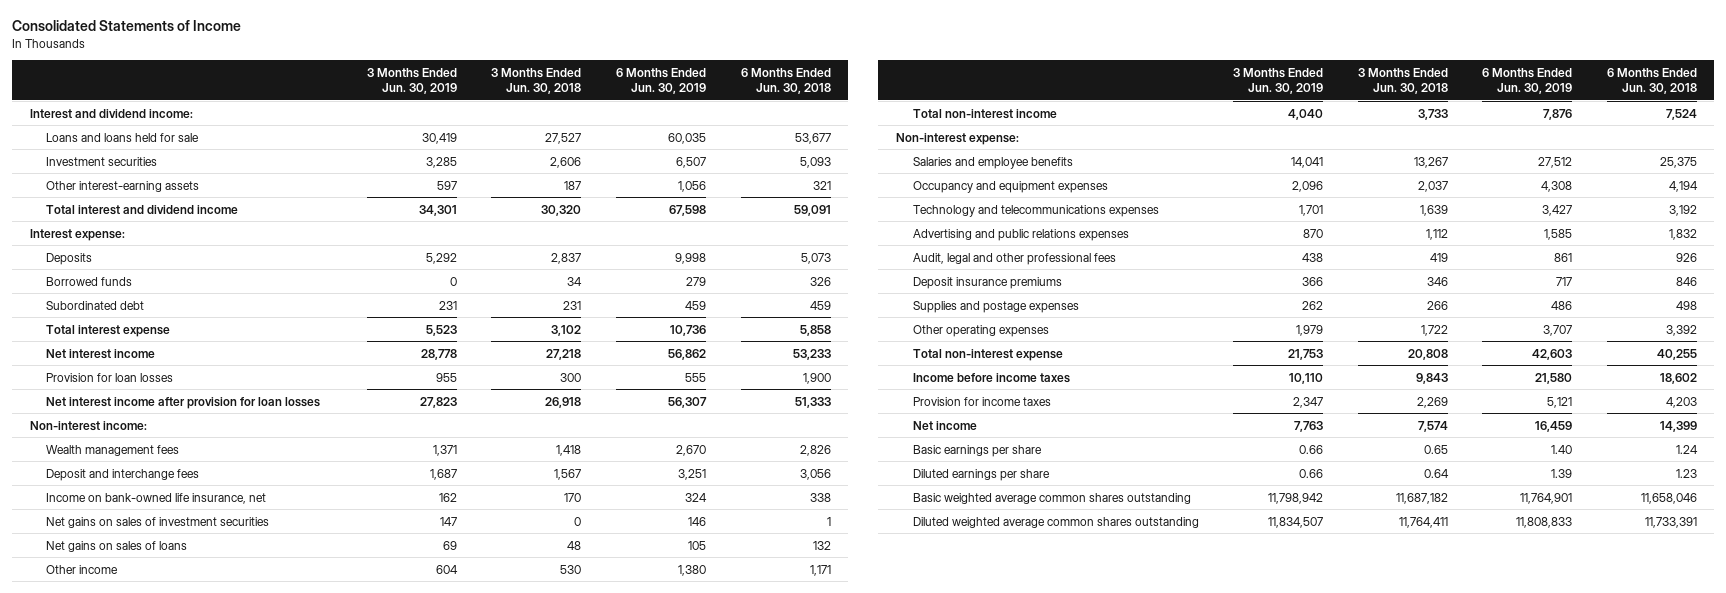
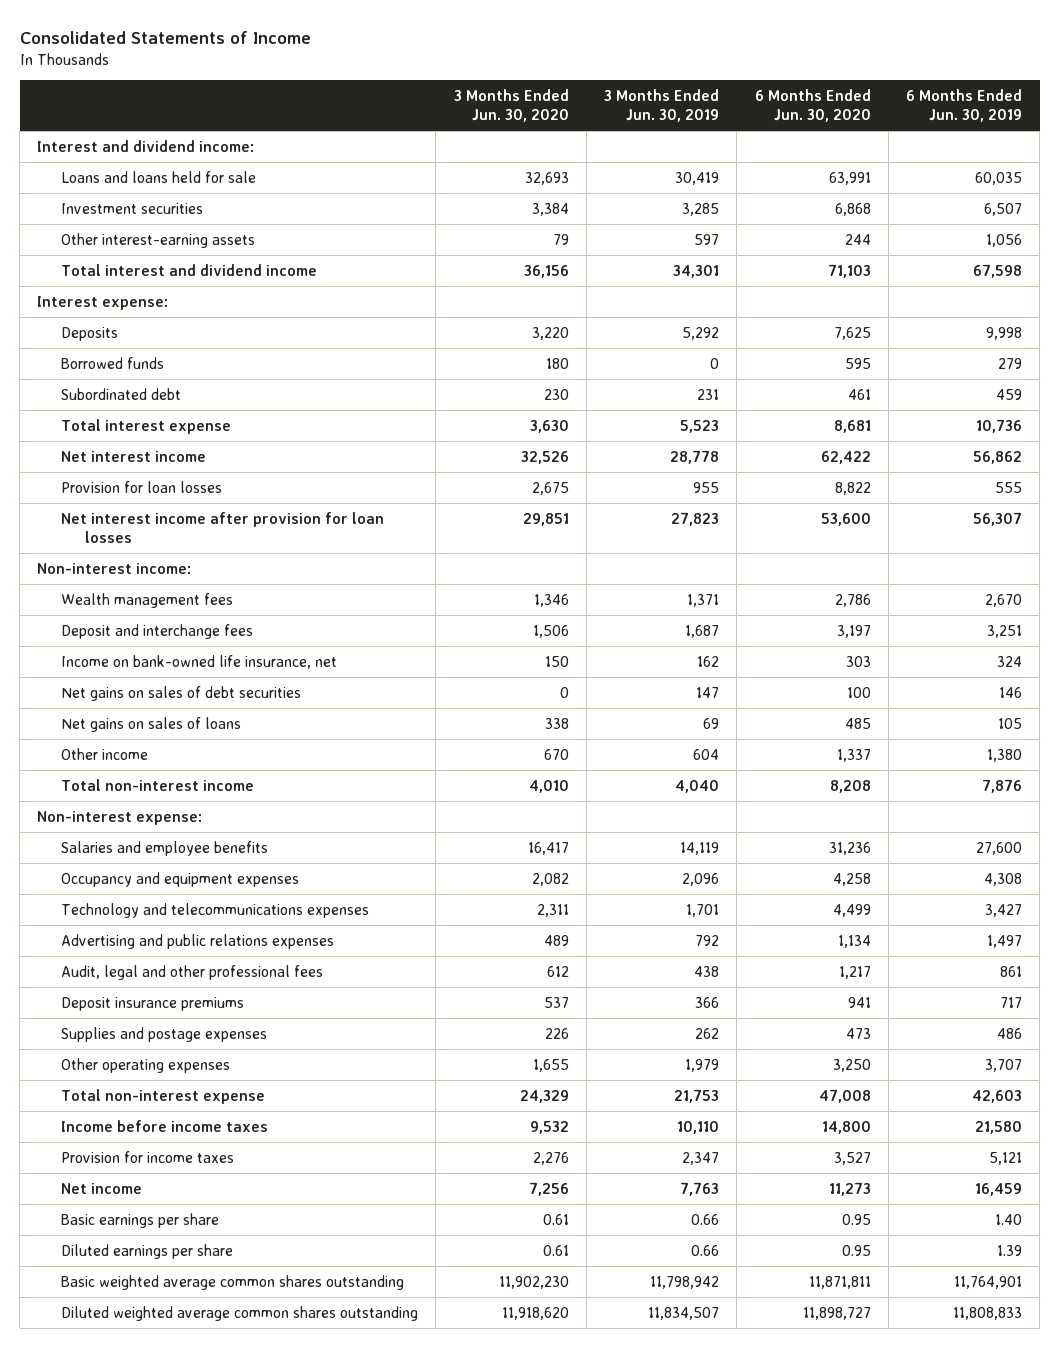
[491,67,582,95] 3 Months Ended Jun. 30, 2018 -> none
[740,67,831,95] 6 Months Ended Jun. 30, 2018 -> none
none -> [453,89,569,123] 3 Months Ended Jun. 30, 2020
none -> [754,89,871,123] 6 Months Ended Jun. 30, 2020
[46,516,270,528] Net gains on sales of investment securities -> [61,685,302,701] Net gains on sales of debt securities
[1291,156,1324,168] 14,041 -> [680,841,720,855] 14,119
[1538,156,1573,168] 27,512 -> [976,841,1023,855] 27,600
[1303,228,1324,238] 870 -> [695,934,720,946] 792
[1544,228,1573,240] 1,585 -> [987,934,1023,948] 1,497

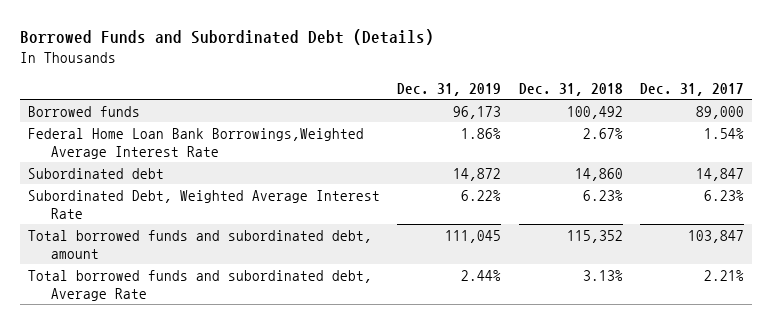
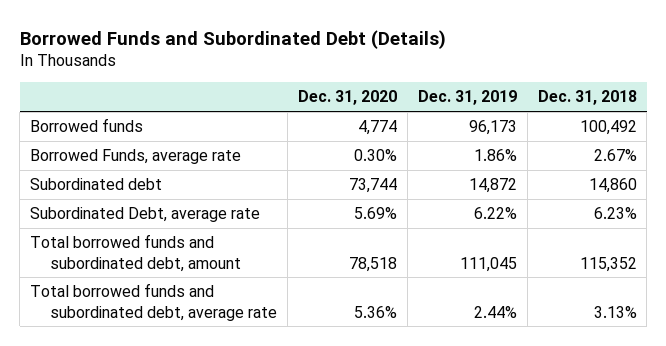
[639,82,744,96] Dec. 31, 2017 -> none
none -> [298,90,398,106] Dec. 31, 2020
[28,127,365,159] Federal Home Loan Bank Borrowings,Weighted Average Interest Rate -> [29,149,241,165] Borrowed Funds, average rate
[28,189,381,219] Subordinated Debt, Weighted Average Interest Rate -> [29,207,260,223] Subordinated Debt, average rate
[28,269,373,301] Total borrowed funds and subordinated debt, Average Rate -> [29,283,278,321] Total borrowed funds and subordinated debt, average rate

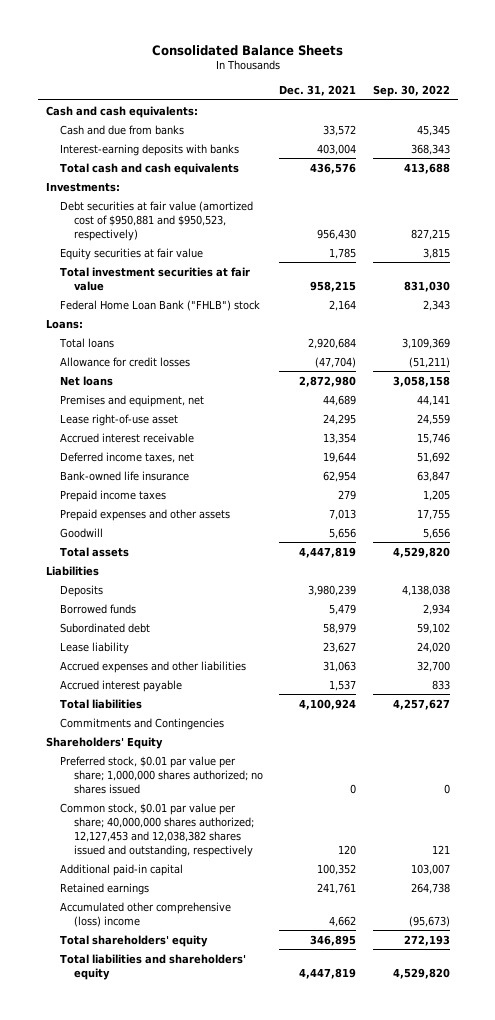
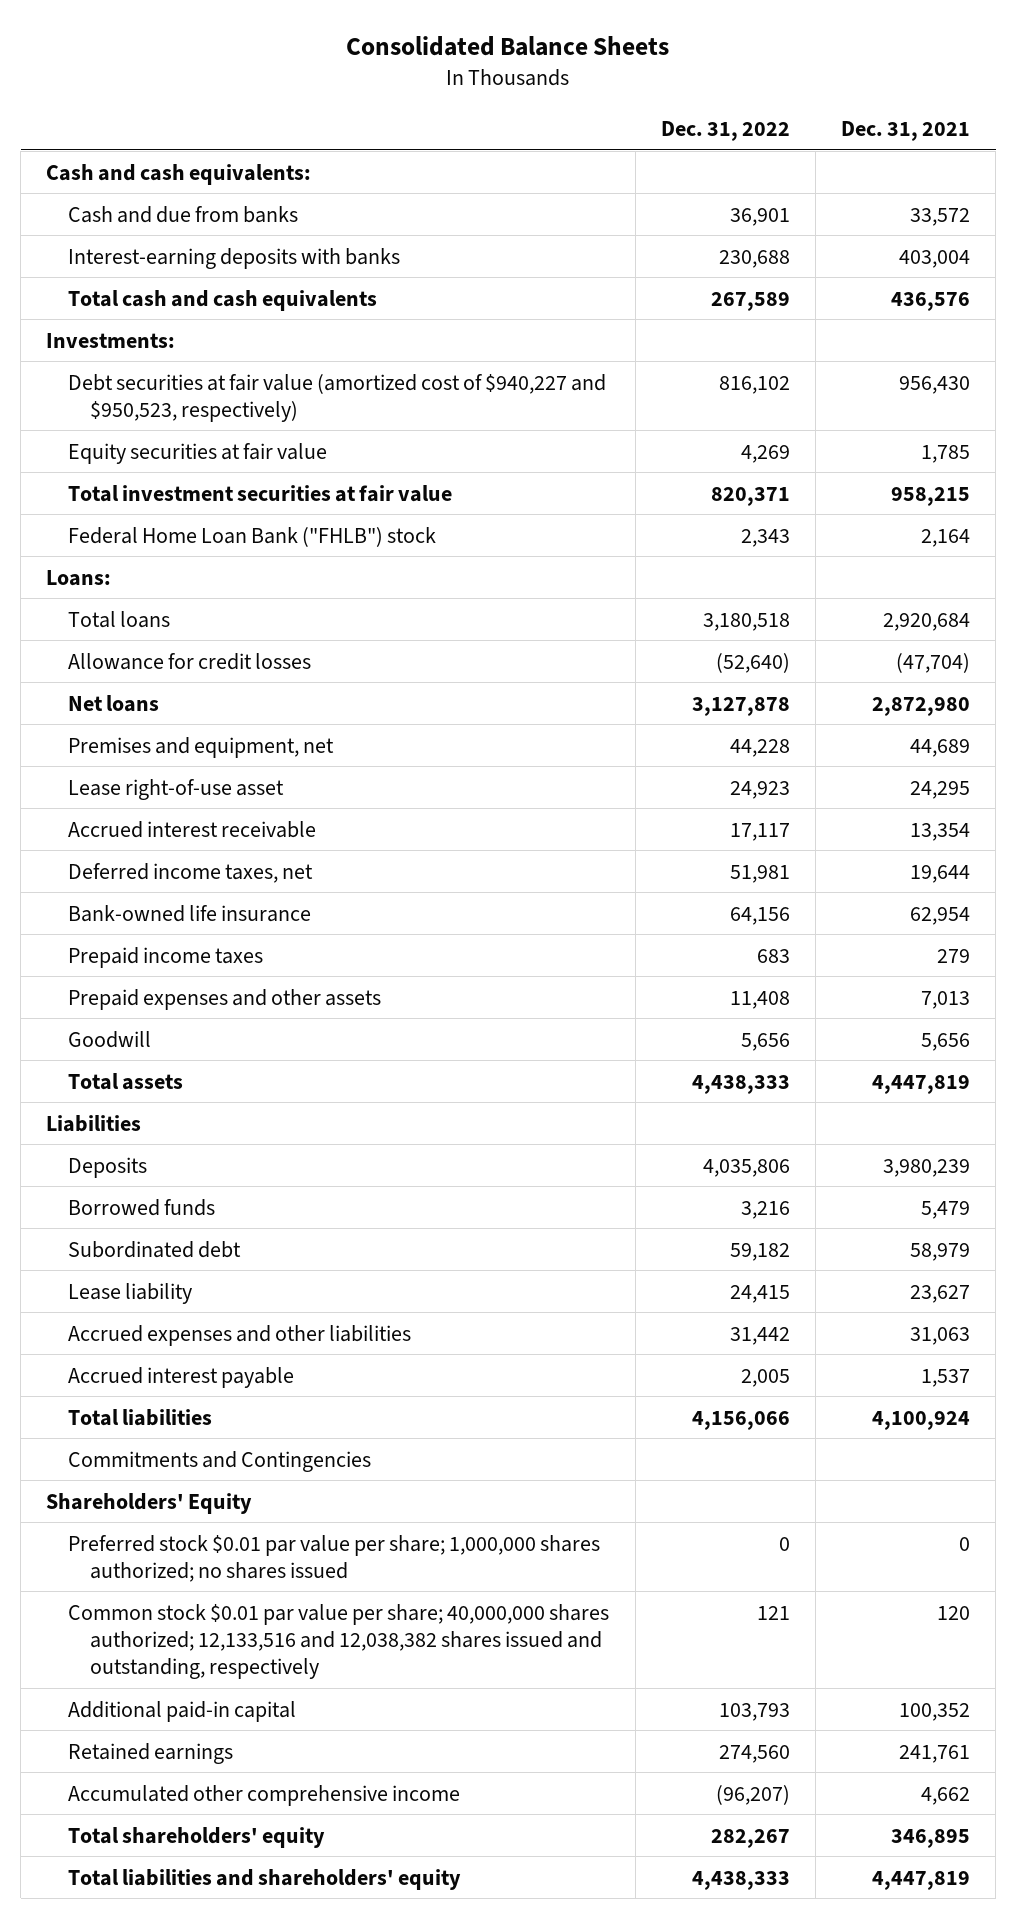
[372,84,450,97] Sep. 30, 2022 -> none
none -> [660,120,790,141] Dec. 31, 2022
[59,200,253,241] Debt securities at fair value (amortized cost of $950,881 and $950,523, respectively) -> [68,373,607,422] Debt securities at fair value (amortized cost of $940,227 and $950,523, respectively)
[59,755,264,794] Preferred stock, $0.01 par value per share; 1,000,000 shares authorized; no shares issued -> [68,1534,601,1582] Preferred stock $0.01 par value per share; 1,000,000 shares authorized; no shares issued
[59,802,255,857] Common stock, $0.01 par value per share; 40,000,000 shares authorized; 12,127,453 and 12,038,382 shares issued and outstanding, respectively -> [68,1603,610,1679] Common stock $0.01 par value per share; 40,000,000 shares authorized; 12,133,516 and 12,038,382 shares issued and outstanding, respectively
[59,901,231,927] Accumulated other comprehensive (loss) income -> [68,1784,461,1806] Accumulated other comprehensive income

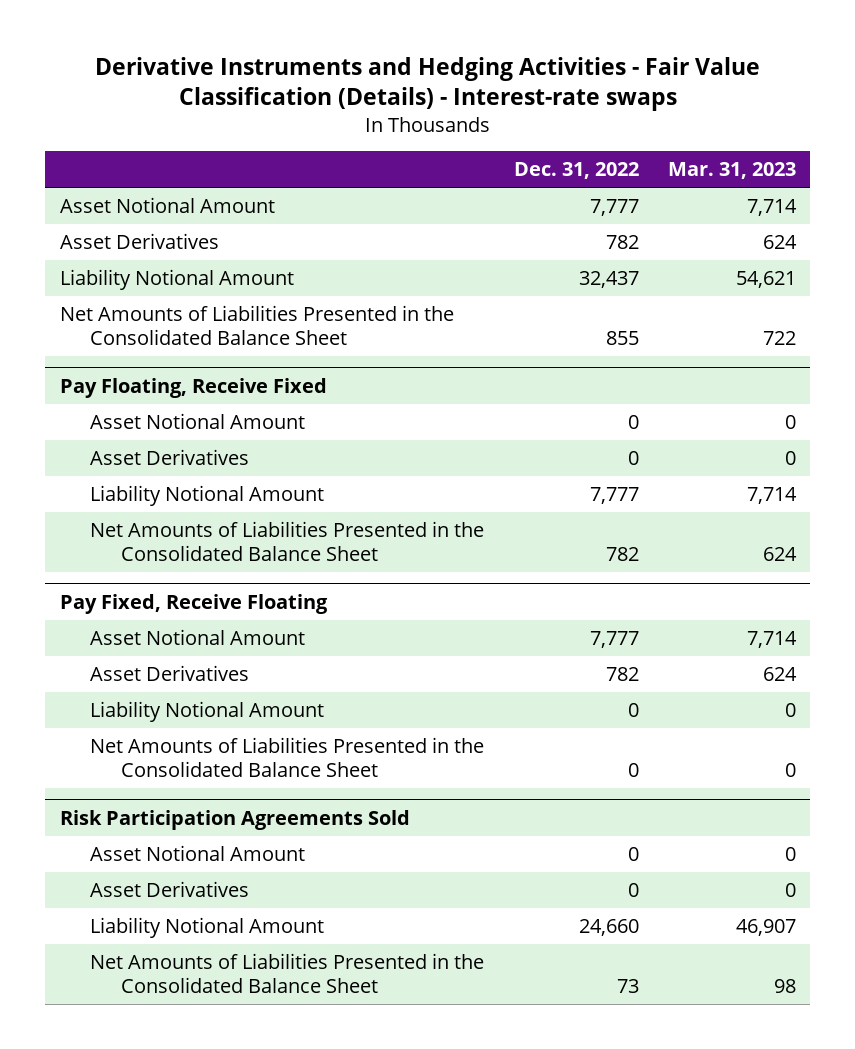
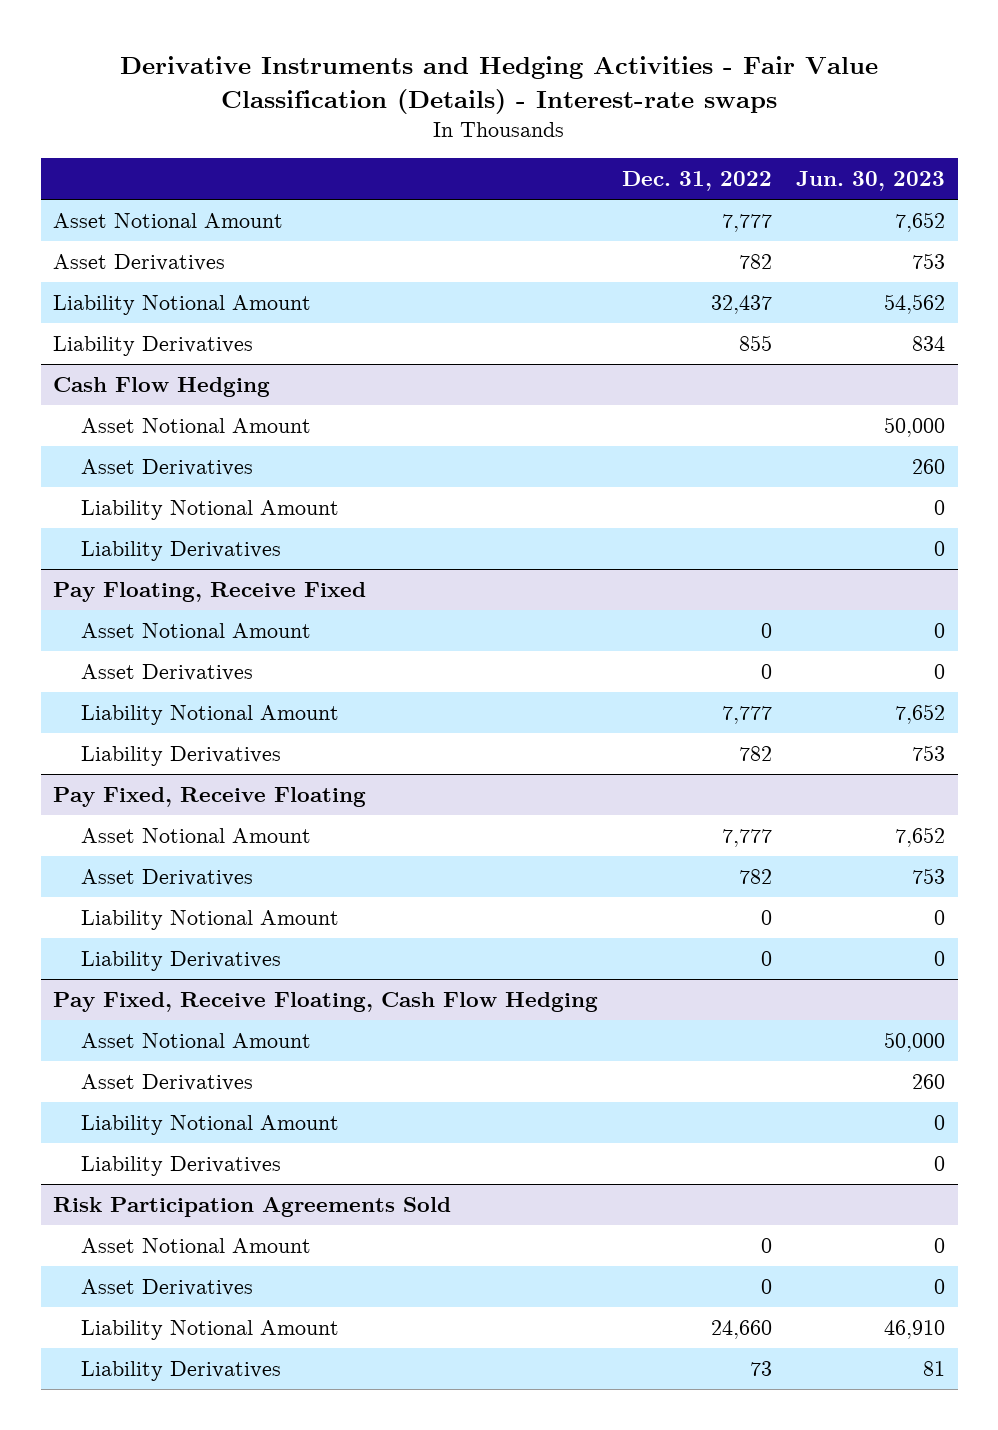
[667,162,796,180] Mar. 31, 2023 -> none
none -> [796,171,946,192] Jun. 30, 2023
[59,304,454,345] Net Amounts of Liabilities Presented in the Consolidated Balance Sheet -> [52,335,253,356] Liability Derivatives
none -> [52,376,270,397] Cash Flow Hedging
none -> [81,417,312,433] Asset Notional Amount
none -> [81,458,254,476] Asset Derivatives
none -> [81,499,340,520] Liability Notional Amount
none -> [81,540,282,561] Liability Derivatives
[90,520,485,561] Net Amounts of Liabilities Presented in the Consolidated Balance Sheet -> [81,745,282,766] Liability Derivatives
[90,736,485,777] Net Amounts of Liabilities Presented in the Consolidated Balance Sheet -> [81,950,282,971] Liability Derivatives
none -> [52,991,598,1012] Pay Fixed, Receive Floating, Cash Flow Hedging
none -> [81,1032,312,1048] Asset Notional Amount
none -> [81,1073,254,1091] Asset Derivatives
none -> [81,1114,340,1135] Liability Notional Amount
none -> [81,1155,282,1176] Liability Derivatives
[90,952,485,993] Net Amounts of Liabilities Presented in the Consolidated Balance Sheet -> [81,1360,282,1381] Liability Derivatives

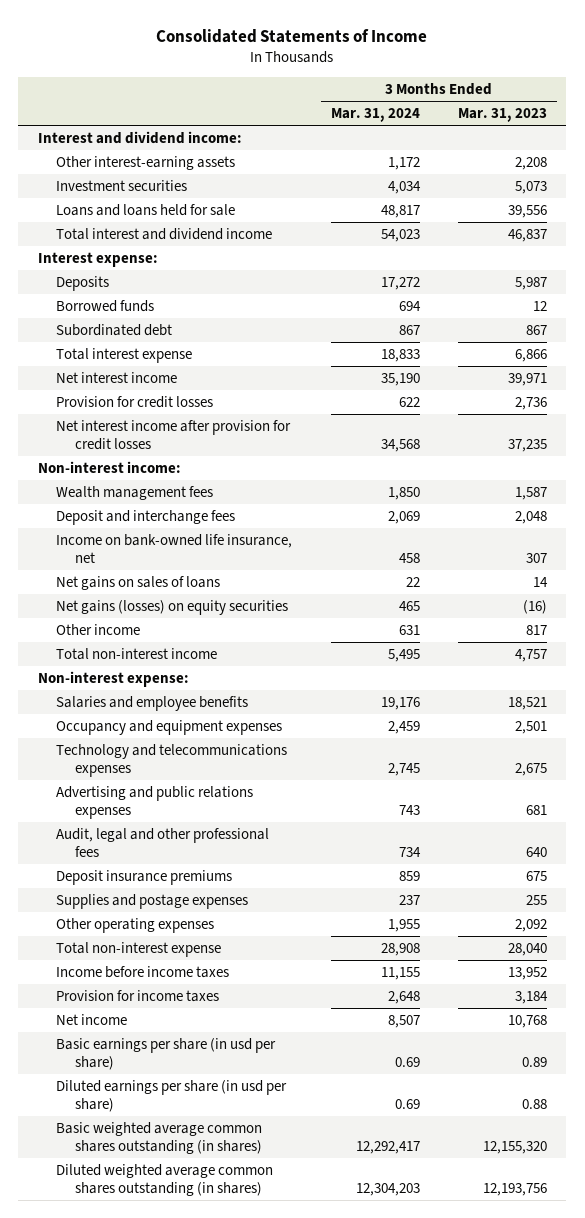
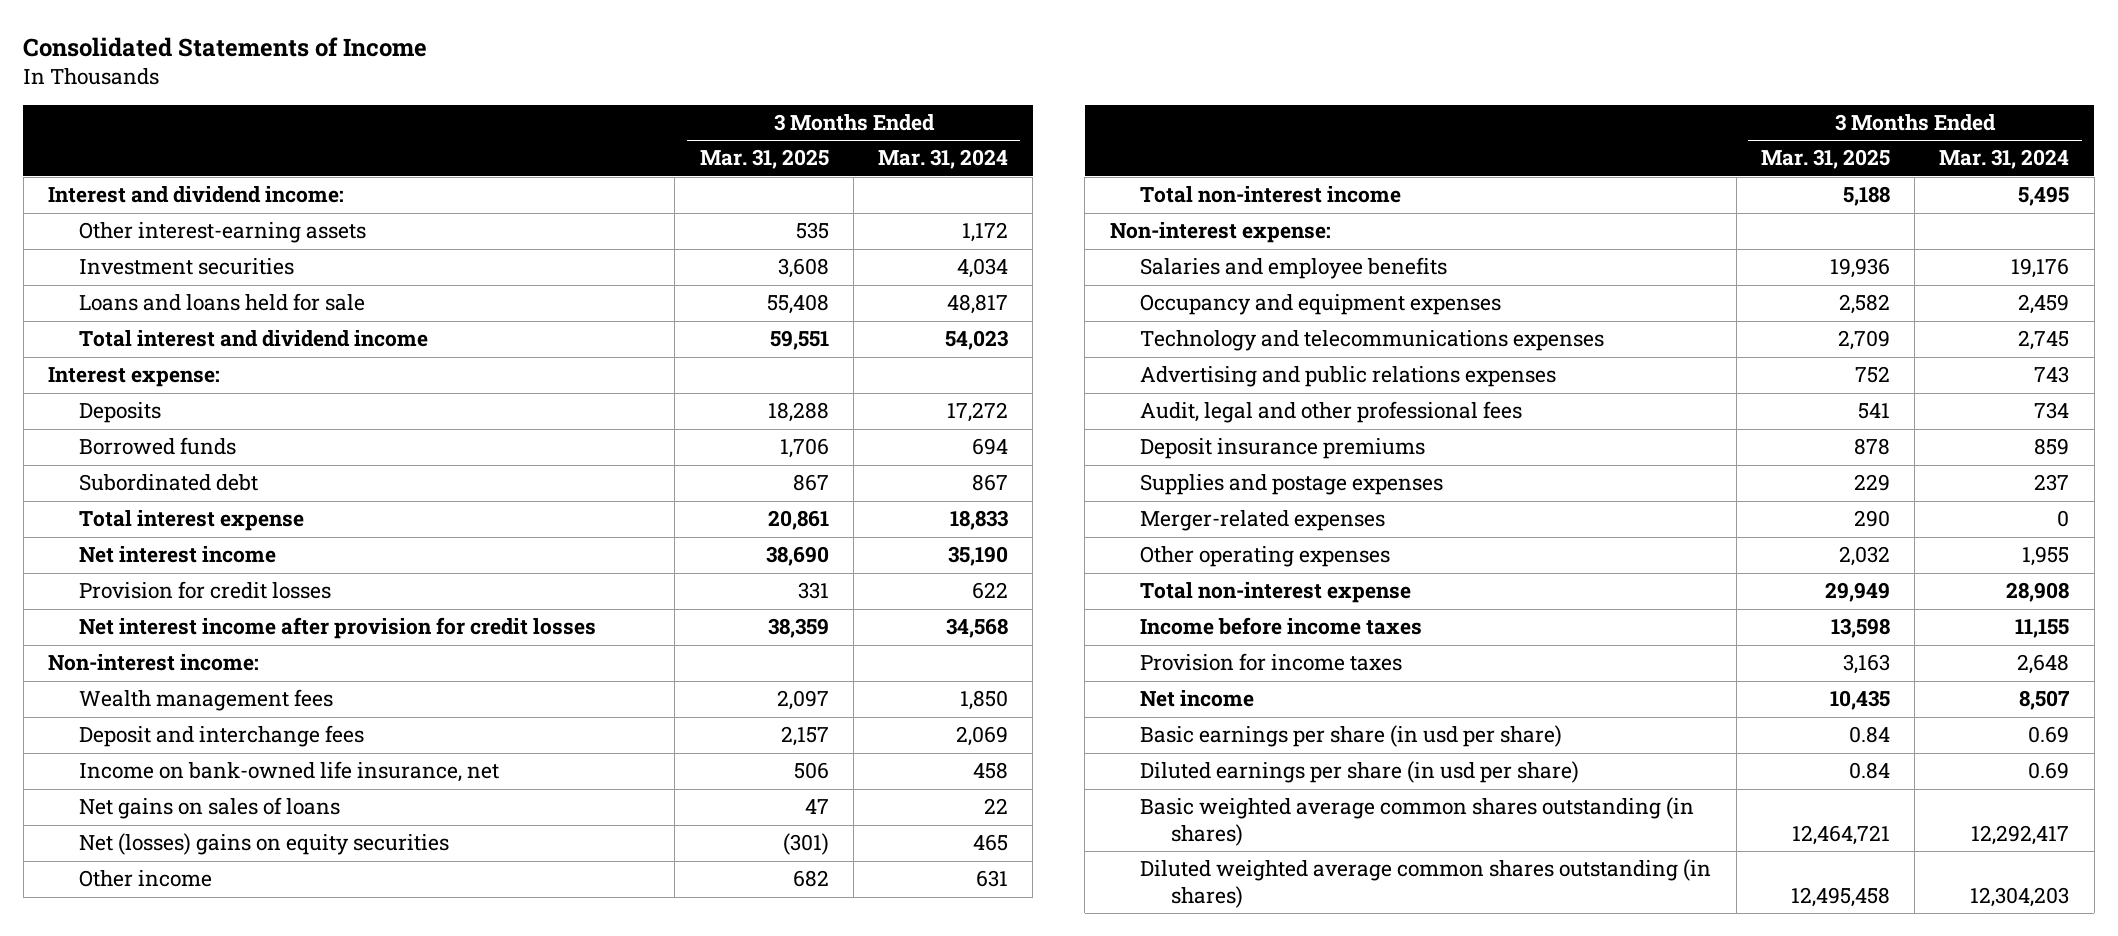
[457,108,547,123] Mar. 31, 2023 -> none
none -> [699,149,829,170] Mar. 31, 2025
[56,600,289,616] Net gains (losses) on equity securities -> [78,833,449,856] Net (losses) gains on equity securities
none -> [1140,510,1386,532] Merger-related expenses

